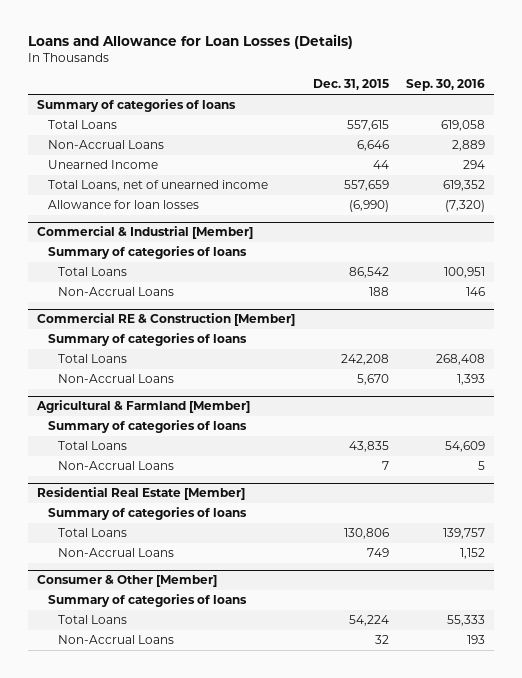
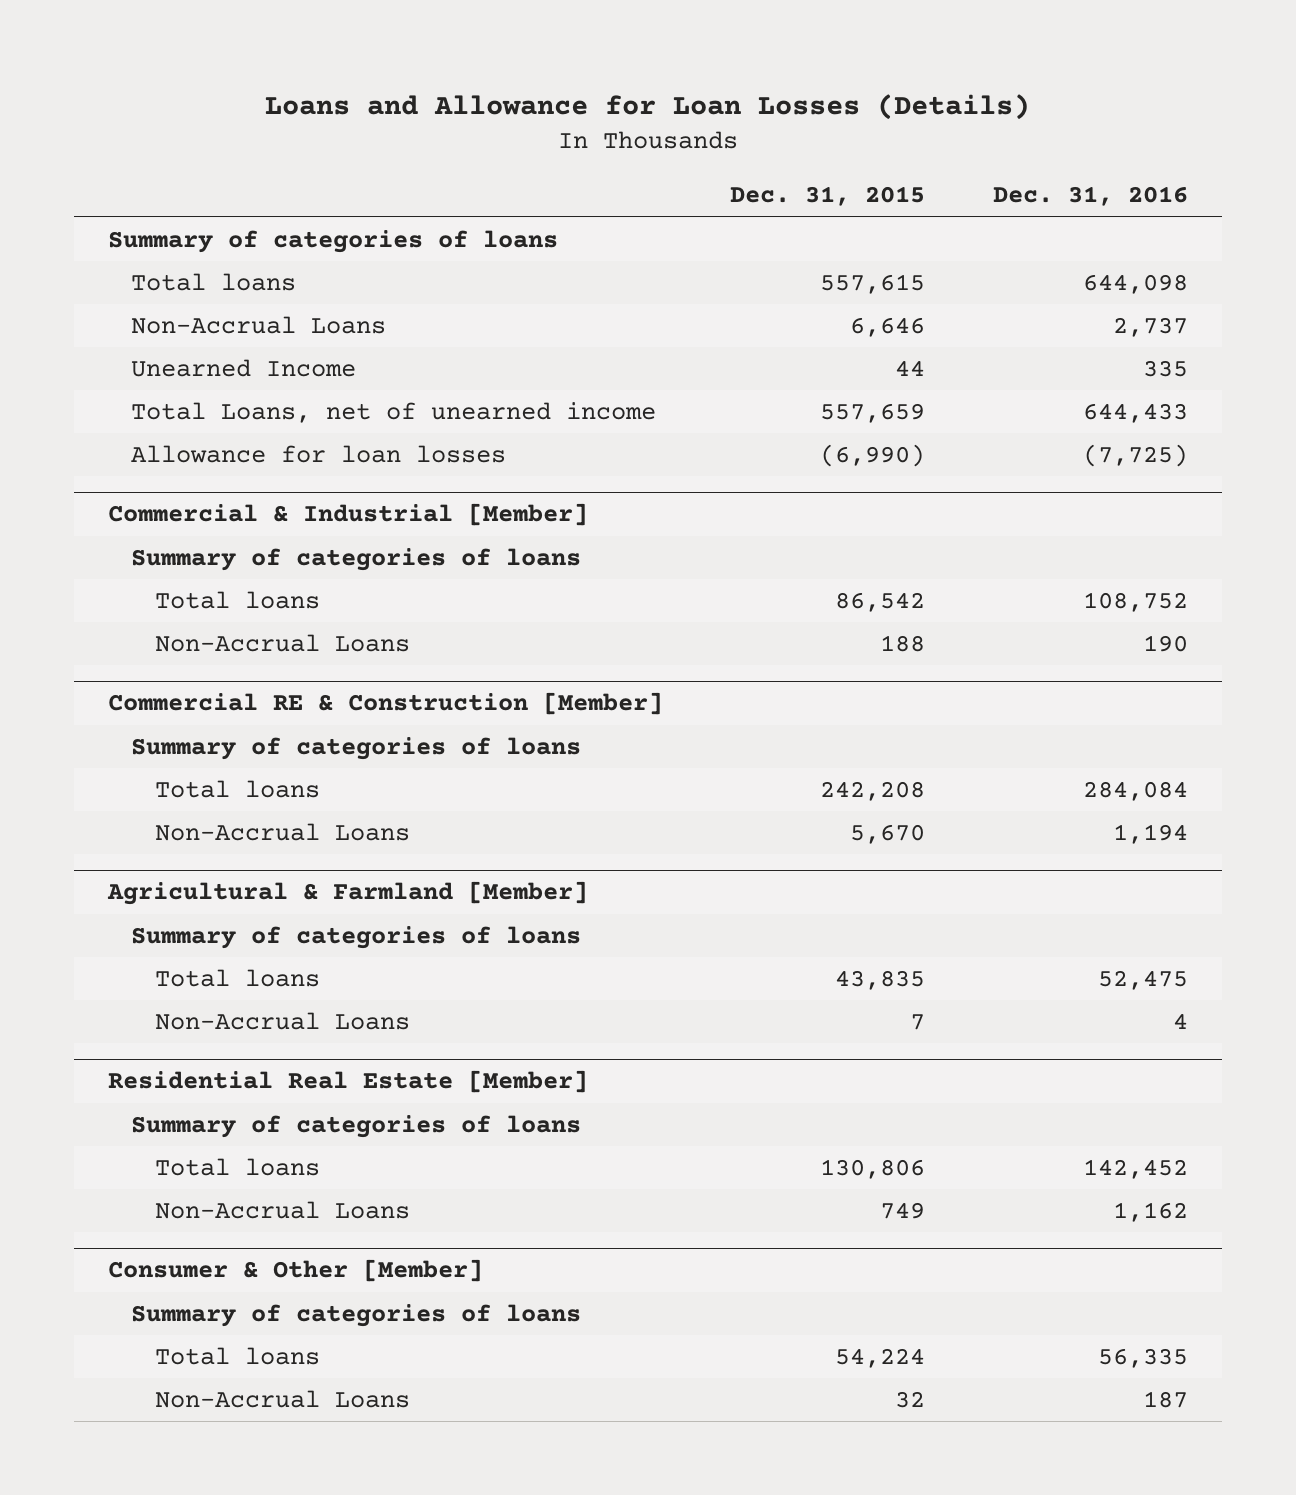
[406,79,486,92] Sep. 30, 2016 -> none
none -> [992,186,1188,207] Dec. 31, 2016
[47,120,117,130] Total Loans -> [131,272,297,291] Total loans
[58,267,128,277] Total Loans -> [154,590,320,609] Total loans
[58,354,128,364] Total Loans -> [154,779,320,798] Total loans
[58,441,128,451] Total Loans -> [154,968,320,987] Total loans
[58,528,128,538] Total Loans -> [154,1157,320,1176] Total loans
[58,615,128,625] Total Loans -> [154,1346,320,1365] Total loans

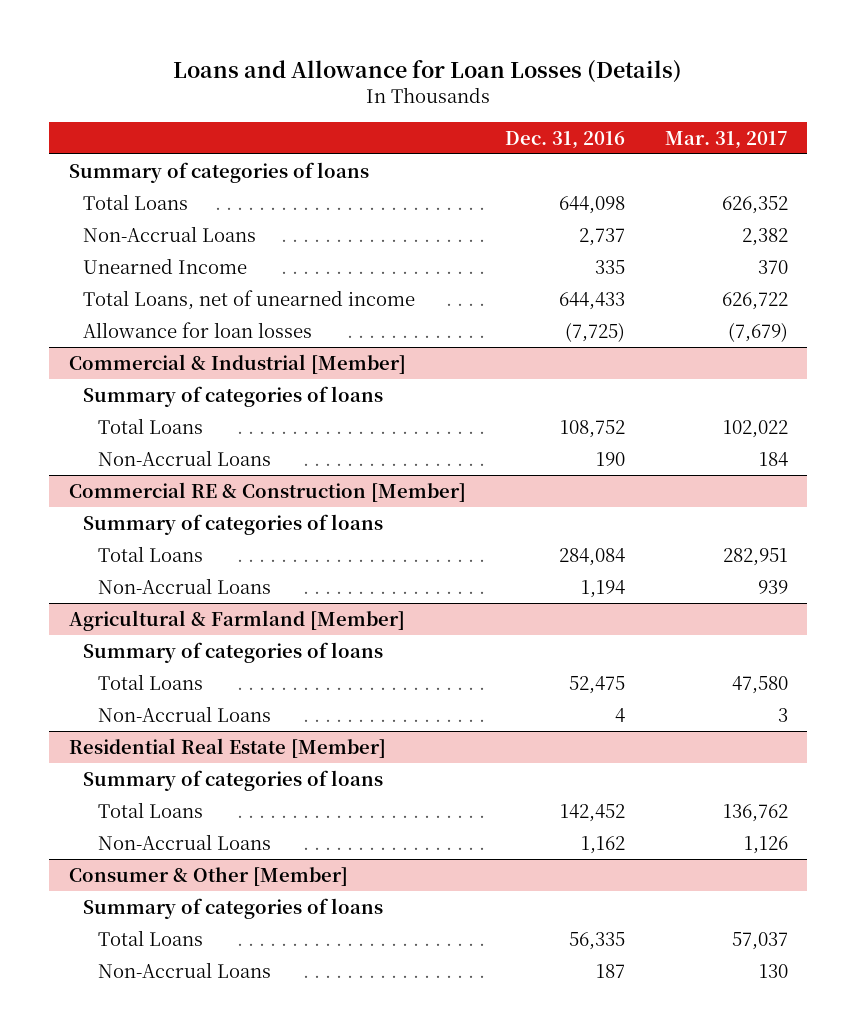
[730,186,926,207] Dec. 31, 2015 -> none
none -> [664,130,788,149] Mar. 31, 2017
[131,272,297,291] Total loans -> [83,193,189,210] Total Loans
[154,590,320,609] Total loans -> [98,417,204,434] Total Loans
[154,779,320,798] Total loans -> [98,545,204,562] Total Loans
[154,968,320,987] Total loans -> [98,673,204,690] Total Loans
[154,1157,320,1176] Total loans -> [98,801,204,818] Total Loans
[154,1346,320,1365] Total loans -> [98,929,204,946] Total Loans

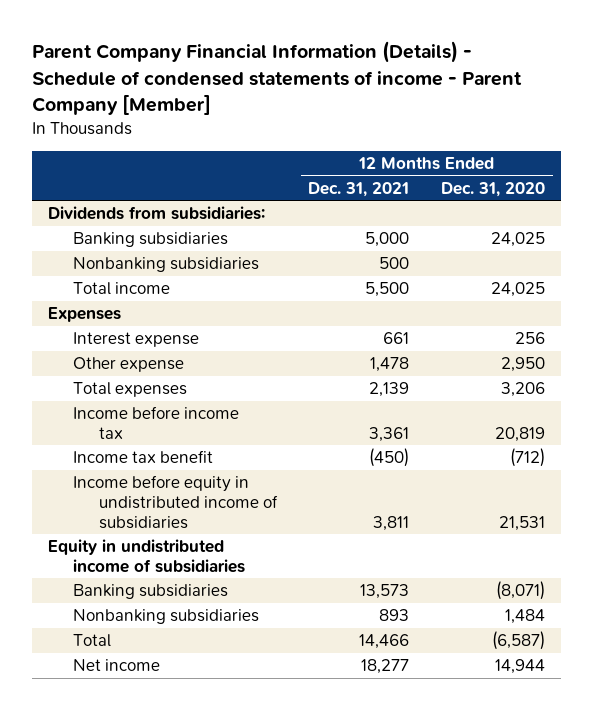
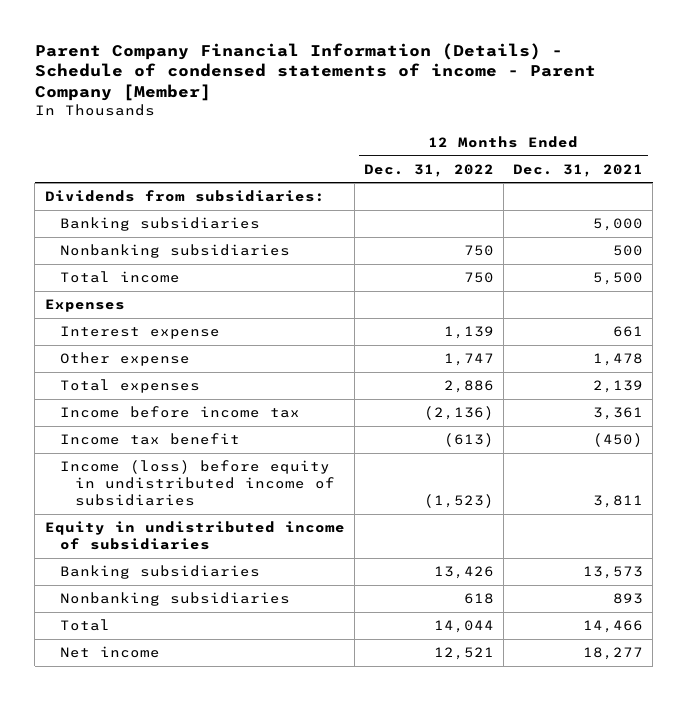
[440,181,545,197] Dec. 31, 2020 -> none
none -> [363,163,494,177] Dec. 31, 2022
[73,475,278,529] Income before equity in undistributed income of subsidiaries -> [59,460,335,507] Income (loss) before equity in undistributed income of subsidiaries

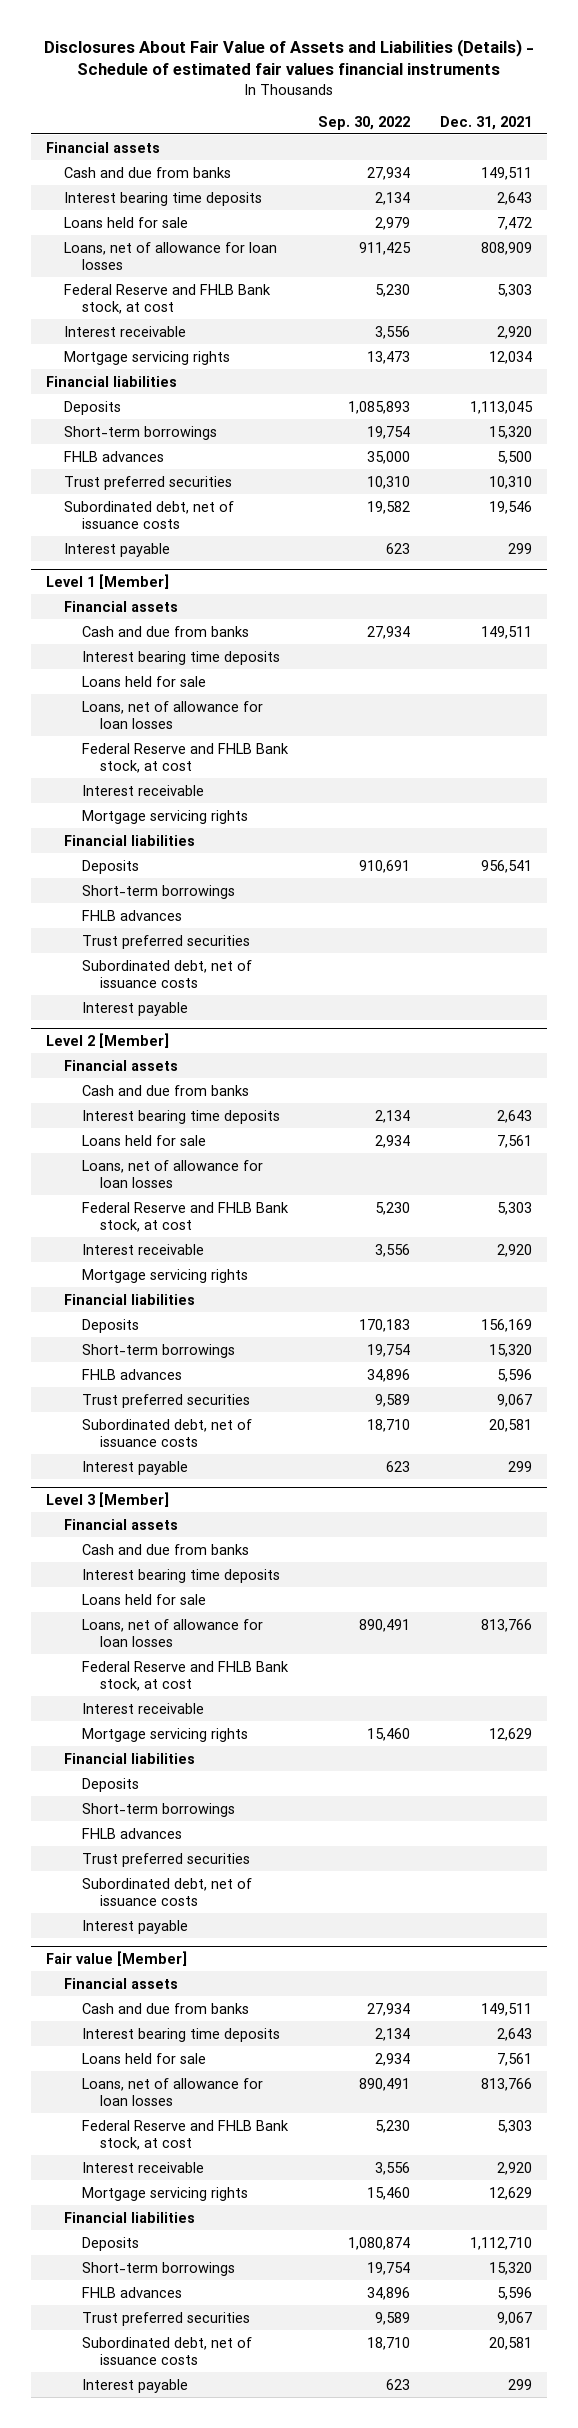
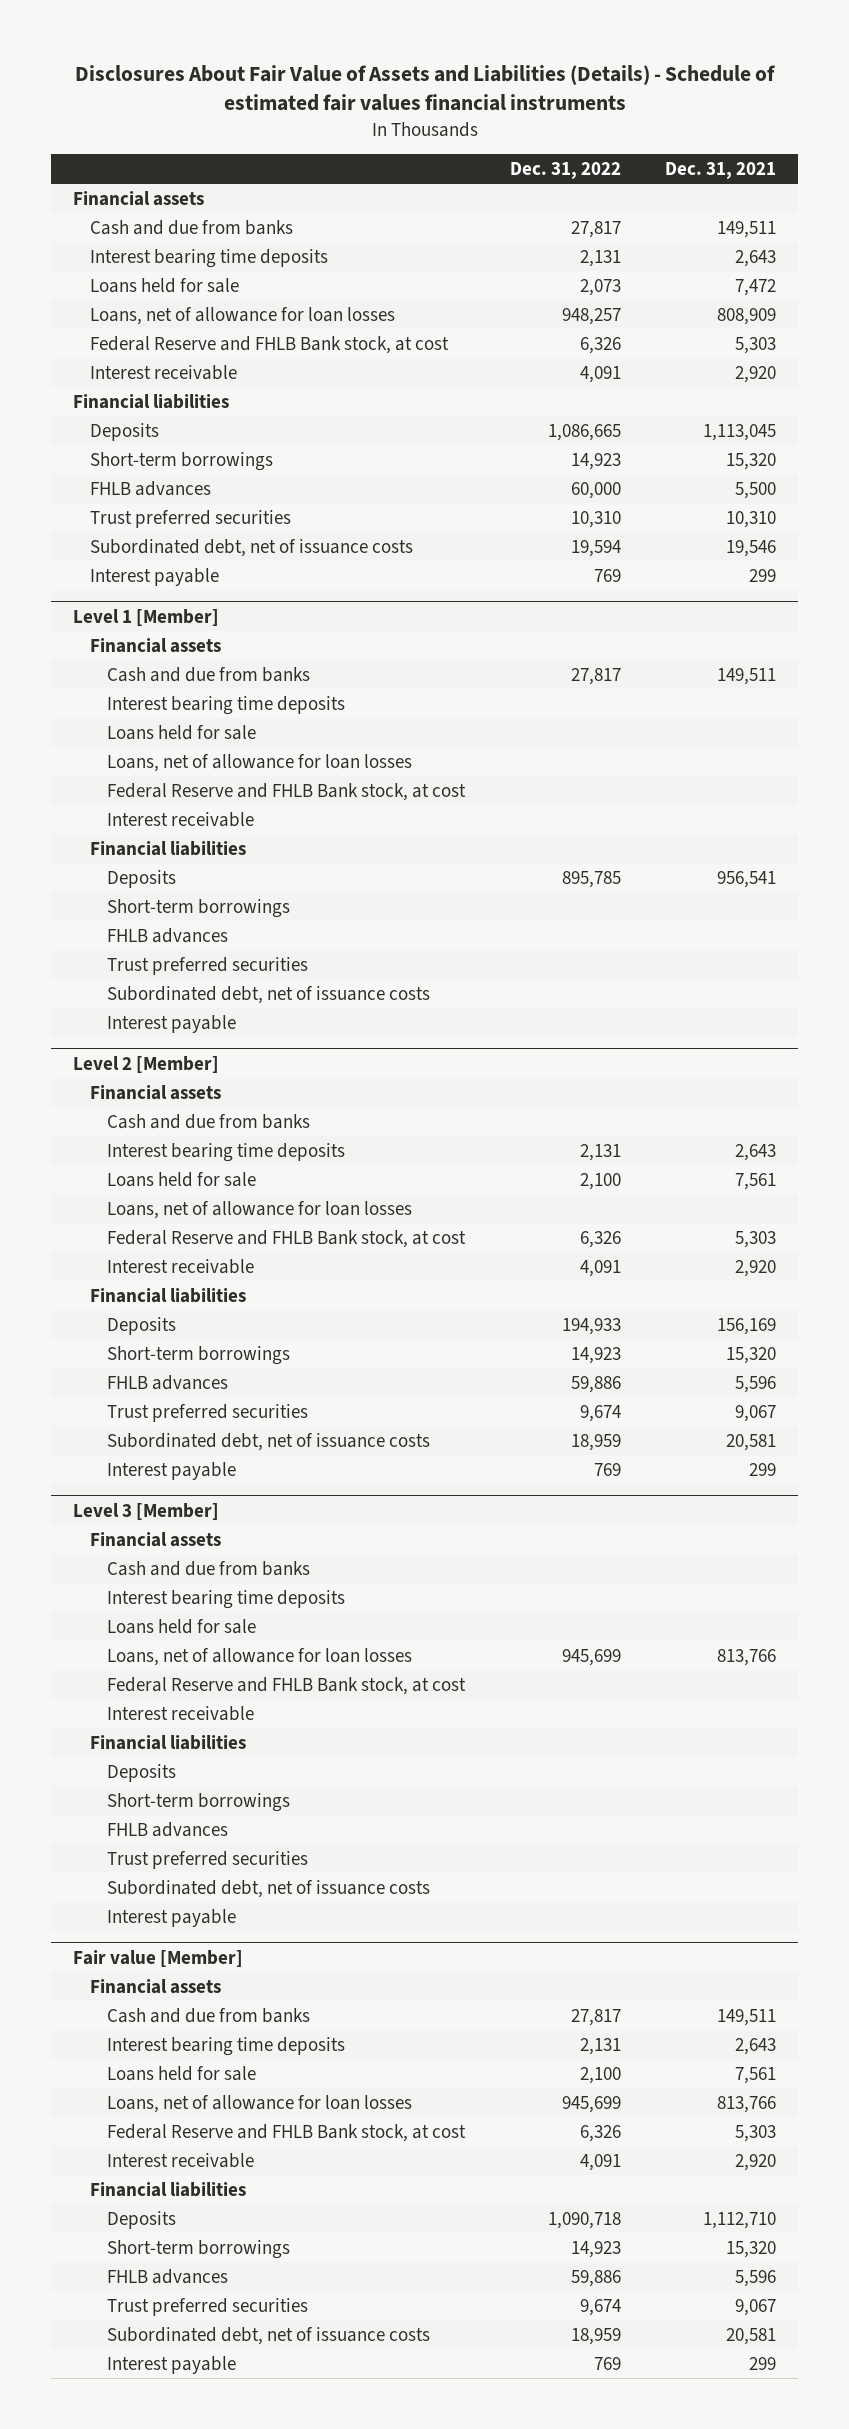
[317,115,410,130] Sep. 30, 2022 -> none
none -> [509,162,621,180] Dec. 31, 2022
[63,350,230,365] Mortgage servicing rights -> none
[81,809,248,824] Mortgage servicing rights -> none
[81,1268,248,1283] Mortgage servicing rights -> none
[81,1727,248,1742] Mortgage servicing rights -> none
[81,2186,248,2201] Mortgage servicing rights -> none

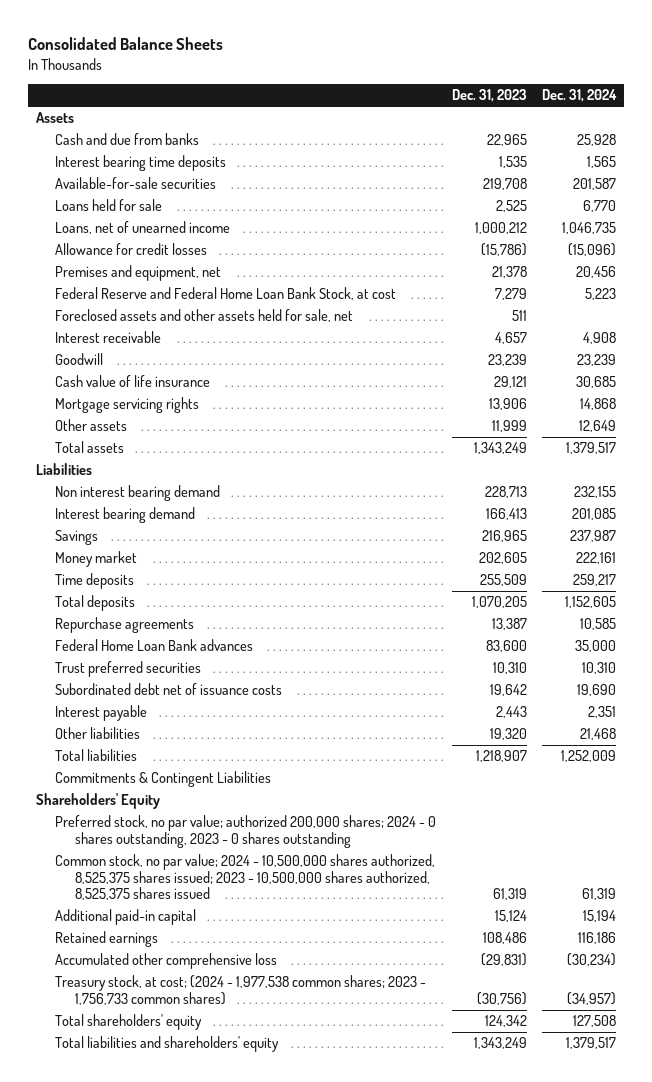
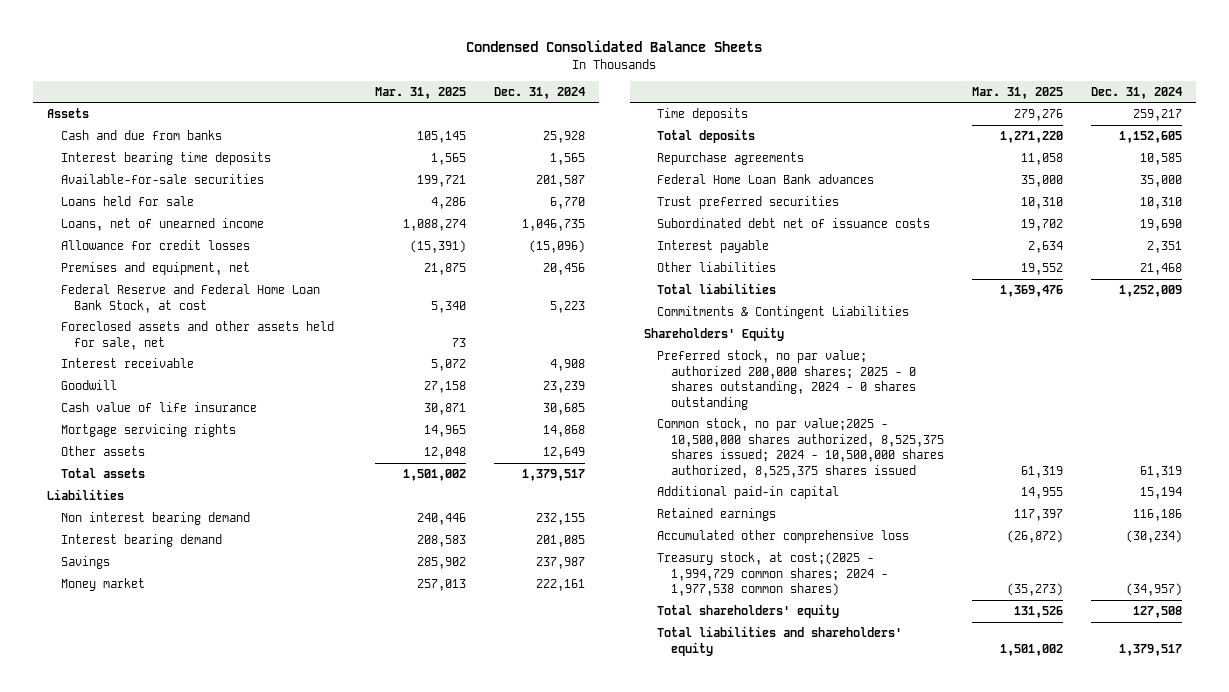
[28,37,224,51] Consolidated Balance Sheets -> [466,39,763,52] Condensed Consolidated Balance Sheets
[451,89,527,103] Dec. 31, 2023 -> none
none -> [375,86,467,99] Mar. 31, 2025
[55,815,437,848] Preferred stock, no par value; authorized 200,000 shares; 2024 - 0 shares outstanding, 2023 - 0 shares outstanding -> [657,350,917,410] Preferred stock, no par value; authorized 200,000 shares; 2025 - 0 shares outstanding, 2024 - 0 shares outstanding
[55,854,436,901] Common stock, no par value; 2024 - 10,500,000 shares authorized, 8,525,375 shares issued; 2023 - 10,500,000 shares authorized, 8,525,375 shares issued -> [657,418,945,478] Common stock, no par value;2025 - 10,500,000 shares authorized, 8,525,375 shares issued; 2024 - 10,500,000 shares authorized, 8,525,375 shares issued
[55,975,427,1005] Treasury stock, at cost; (2024 - 1,977,538 common shares; 2023 - 1,756,733 common shares) -> [657,552,889,597] Treasury stock, at cost;(2025 - 1,994,729 common shares; 2024 - 1,977,538 common shares)

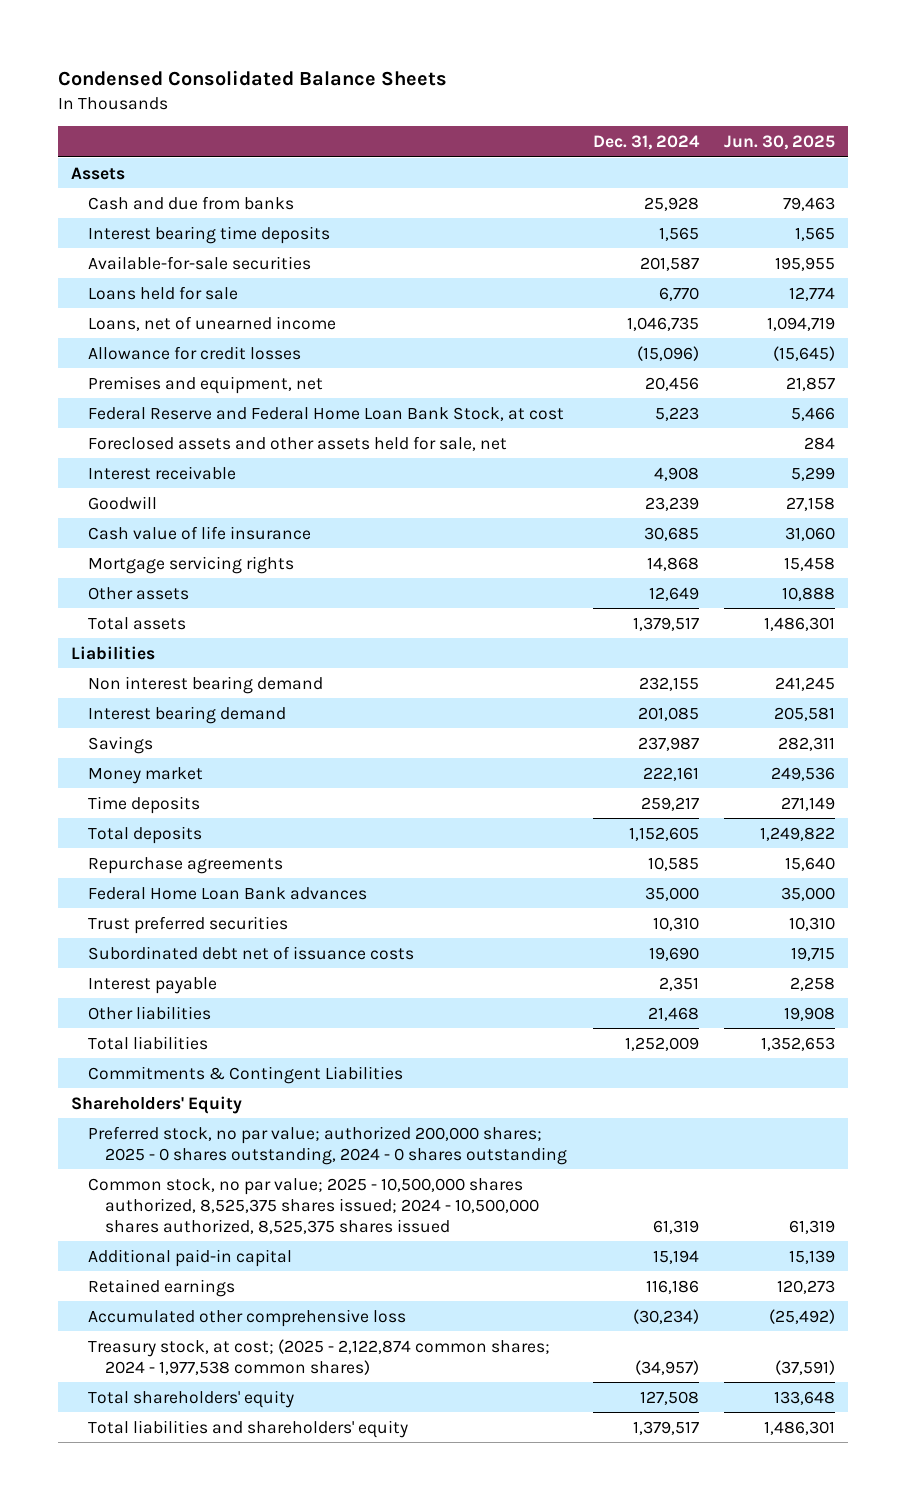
[375,86,467,99] Mar. 31, 2025 -> none
none -> [724,134,836,150] Jun. 30, 2025
[657,418,945,478] Common stock, no par value;2025 - 10,500,000 shares authorized, 8,525,375 shares issued; 2024 - 10,500,000 shares authorized, 8,525,375 shares issued -> [88,1177,539,1234] Common stock, no par value; 2025 - 10,500,000 shares authorized, 8,525,375 shares issued; 2024 - 10,500,000 shares authorized, 8,525,375 shares issued
[657,552,889,597] Treasury stock, at cost;(2025 - 1,994,729 common shares; 2024 - 1,977,538 common shares) -> [88,1338,551,1375] Treasury stock, at cost; (2025 - 2,122,874 common shares; 2024 - 1,977,538 common shares)

